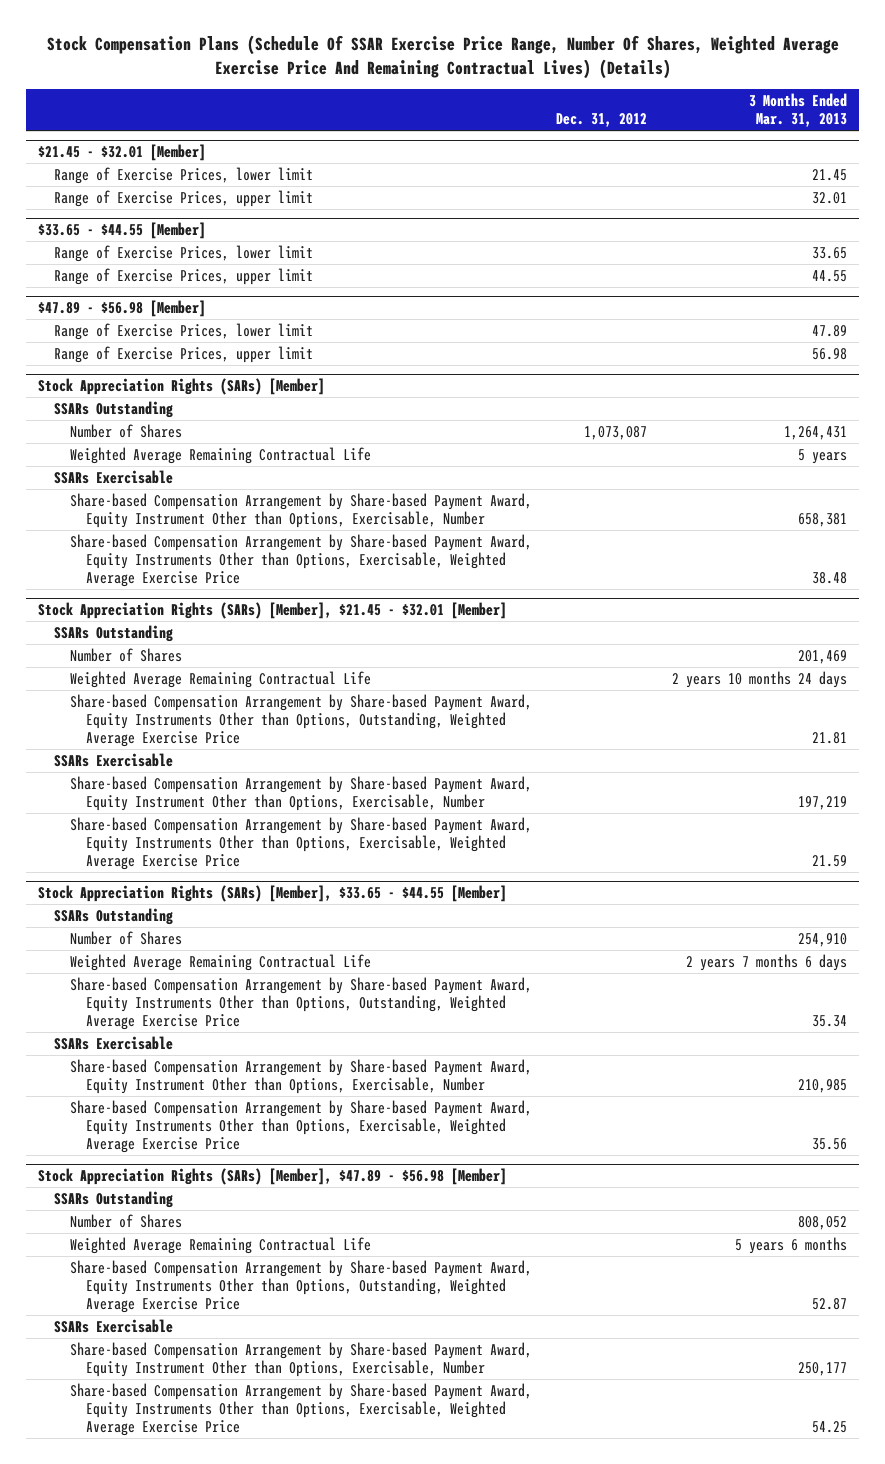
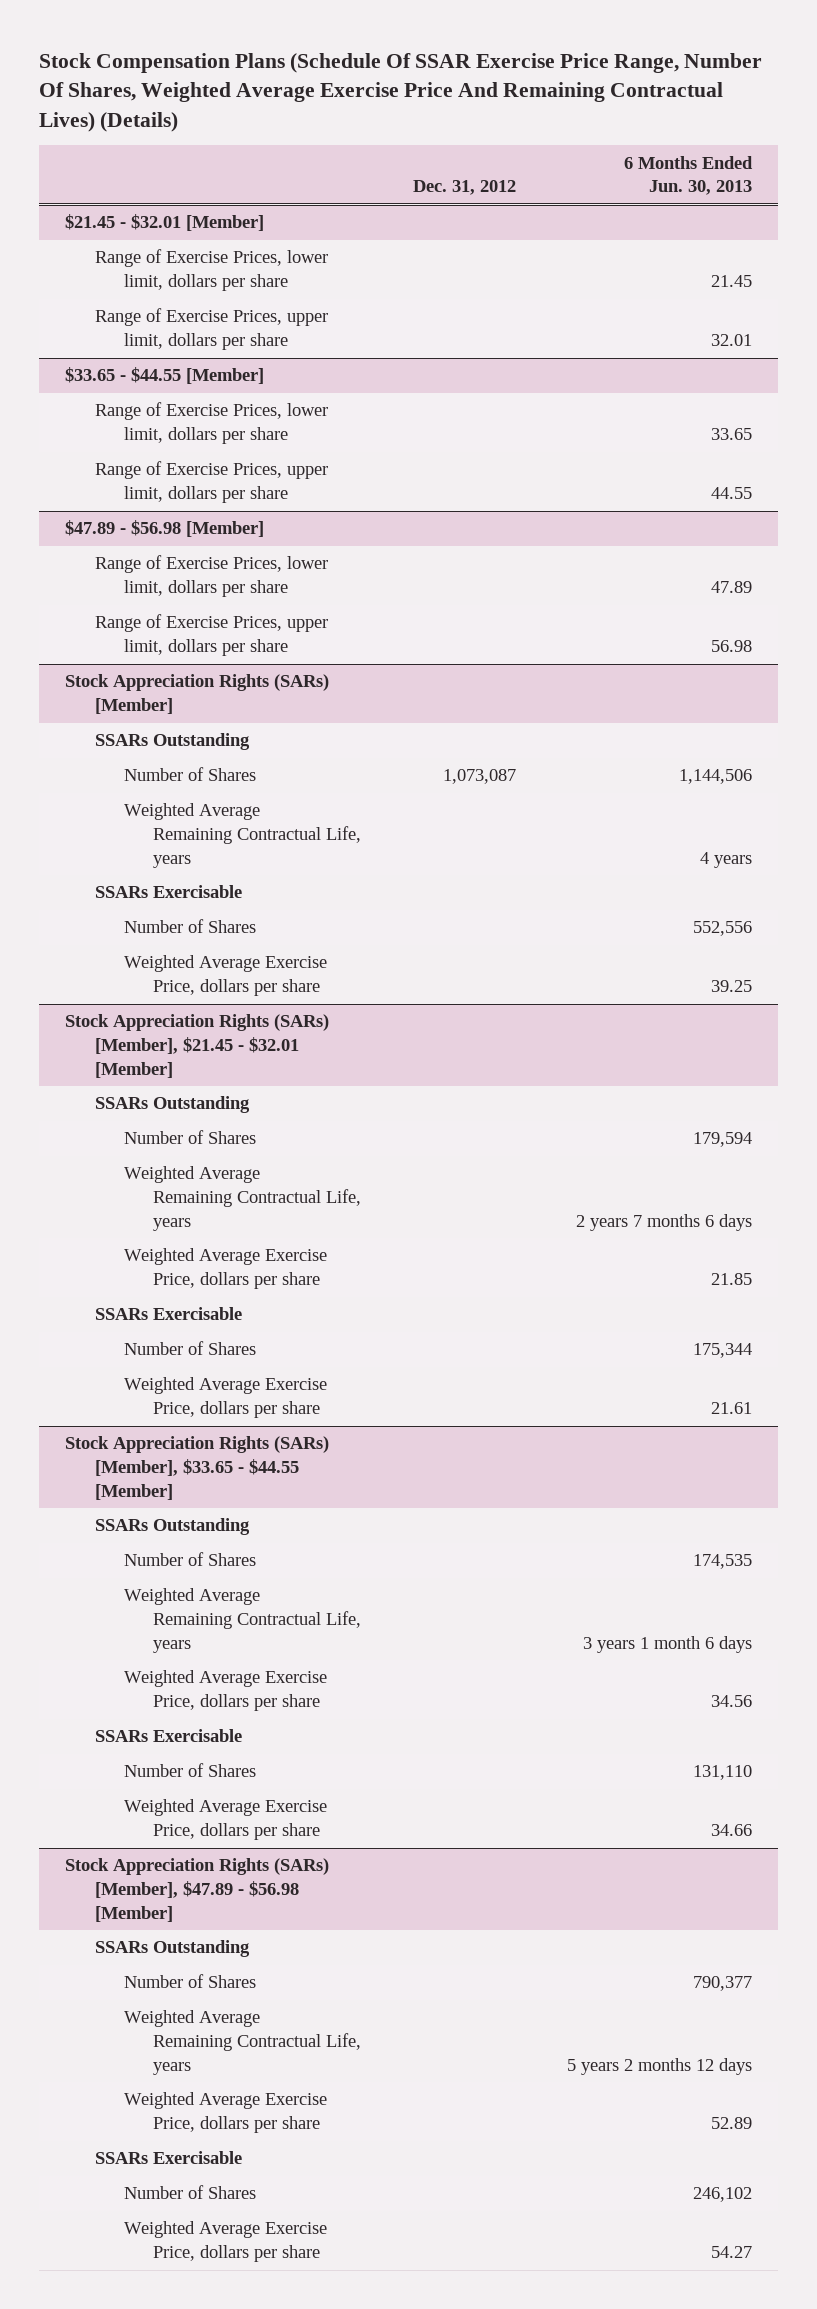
[748,93,847,128] 3 Months Ended Mar. 31, 2013 -> none
none -> [624,155,754,196] 6 Months Ended Jun. 30, 2013
[54,166,314,184] Range of Exercise Prices, lower limit -> [94,249,328,292] Range of Exercise Prices, lower limit, dollars per share
[54,189,314,207] Range of Exercise Prices, upper limit -> [94,308,328,351] Range of Exercise Prices, upper limit, dollars per share
[54,244,314,262] Range of Exercise Prices, lower limit -> [94,402,328,445] Range of Exercise Prices, lower limit, dollars per share
[54,267,314,285] Range of Exercise Prices, upper limit -> [94,461,328,504] Range of Exercise Prices, upper limit, dollars per share
[54,322,314,340] Range of Exercise Prices, lower limit -> [94,555,328,598] Range of Exercise Prices, lower limit, dollars per share
[54,345,314,363] Range of Exercise Prices, upper limit -> [94,614,328,657] Range of Exercise Prices, upper limit, dollars per share
[69,446,371,464] Weighted Average Remaining Contractual Life -> [124,803,362,869] Weighted Average Remaining Contractual Life, years
[69,492,532,528] Share-based Compensation Arrangement by Share-based Payment Award, Equity Instrument Other than Options, Exercisable, Number -> [124,919,257,934] Number of Shares
[69,533,532,588] Share-based Compensation Arrangement by Share-based Payment Award, Equity Instruments Other than Options, Exercisable, Weighted Average Exercise Price -> [124,955,328,997] Weighted Average Exercise Price, dollars per share
[69,670,371,688] Weighted Average Remaining Contractual Life -> [124,1166,362,1232] Weighted Average Remaining Contractual Life, years
[69,693,532,748] Share-based Compensation Arrangement by Share-based Payment Award, Equity Instruments Other than Options, Outstanding, Weighted Average Exercise Price -> [124,1248,328,1290] Weighted Average Exercise Price, dollars per share
[69,775,532,811] Share-based Compensation Arrangement by Share-based Payment Award, Equity Instrument Other than Options, Exercisable, Number -> [124,1341,257,1356] Number of Shares
[69,816,532,871] Share-based Compensation Arrangement by Share-based Payment Award, Equity Instruments Other than Options, Exercisable, Weighted Average Exercise Price -> [124,1377,328,1419] Weighted Average Exercise Price, dollars per share
[69,953,371,971] Weighted Average Remaining Contractual Life -> [124,1588,362,1654] Weighted Average Remaining Contractual Life, years
[69,976,532,1031] Share-based Compensation Arrangement by Share-based Payment Award, Equity Instruments Other than Options, Outstanding, Weighted Average Exercise Price -> [124,1670,328,1712] Weighted Average Exercise Price, dollars per share
[69,1058,532,1094] Share-based Compensation Arrangement by Share-based Payment Award, Equity Instrument Other than Options, Exercisable, Number -> [124,1763,257,1778] Number of Shares
[69,1099,532,1154] Share-based Compensation Arrangement by Share-based Payment Award, Equity Instruments Other than Options, Exercisable, Weighted Average Exercise Price -> [124,1799,328,1841] Weighted Average Exercise Price, dollars per share
[69,1236,371,1254] Weighted Average Remaining Contractual Life -> [124,2010,362,2076] Weighted Average Remaining Contractual Life, years
[69,1259,532,1314] Share-based Compensation Arrangement by Share-based Payment Award, Equity Instruments Other than Options, Outstanding, Weighted Average Exercise Price -> [124,2092,328,2134] Weighted Average Exercise Price, dollars per share
[69,1341,532,1377] Share-based Compensation Arrangement by Share-based Payment Award, Equity Instrument Other than Options, Exercisable, Number -> [124,2185,257,2200] Number of Shares
[69,1382,532,1437] Share-based Compensation Arrangement by Share-based Payment Award, Equity Instruments Other than Options, Exercisable, Weighted Average Exercise Price -> [124,2221,328,2263] Weighted Average Exercise Price, dollars per share

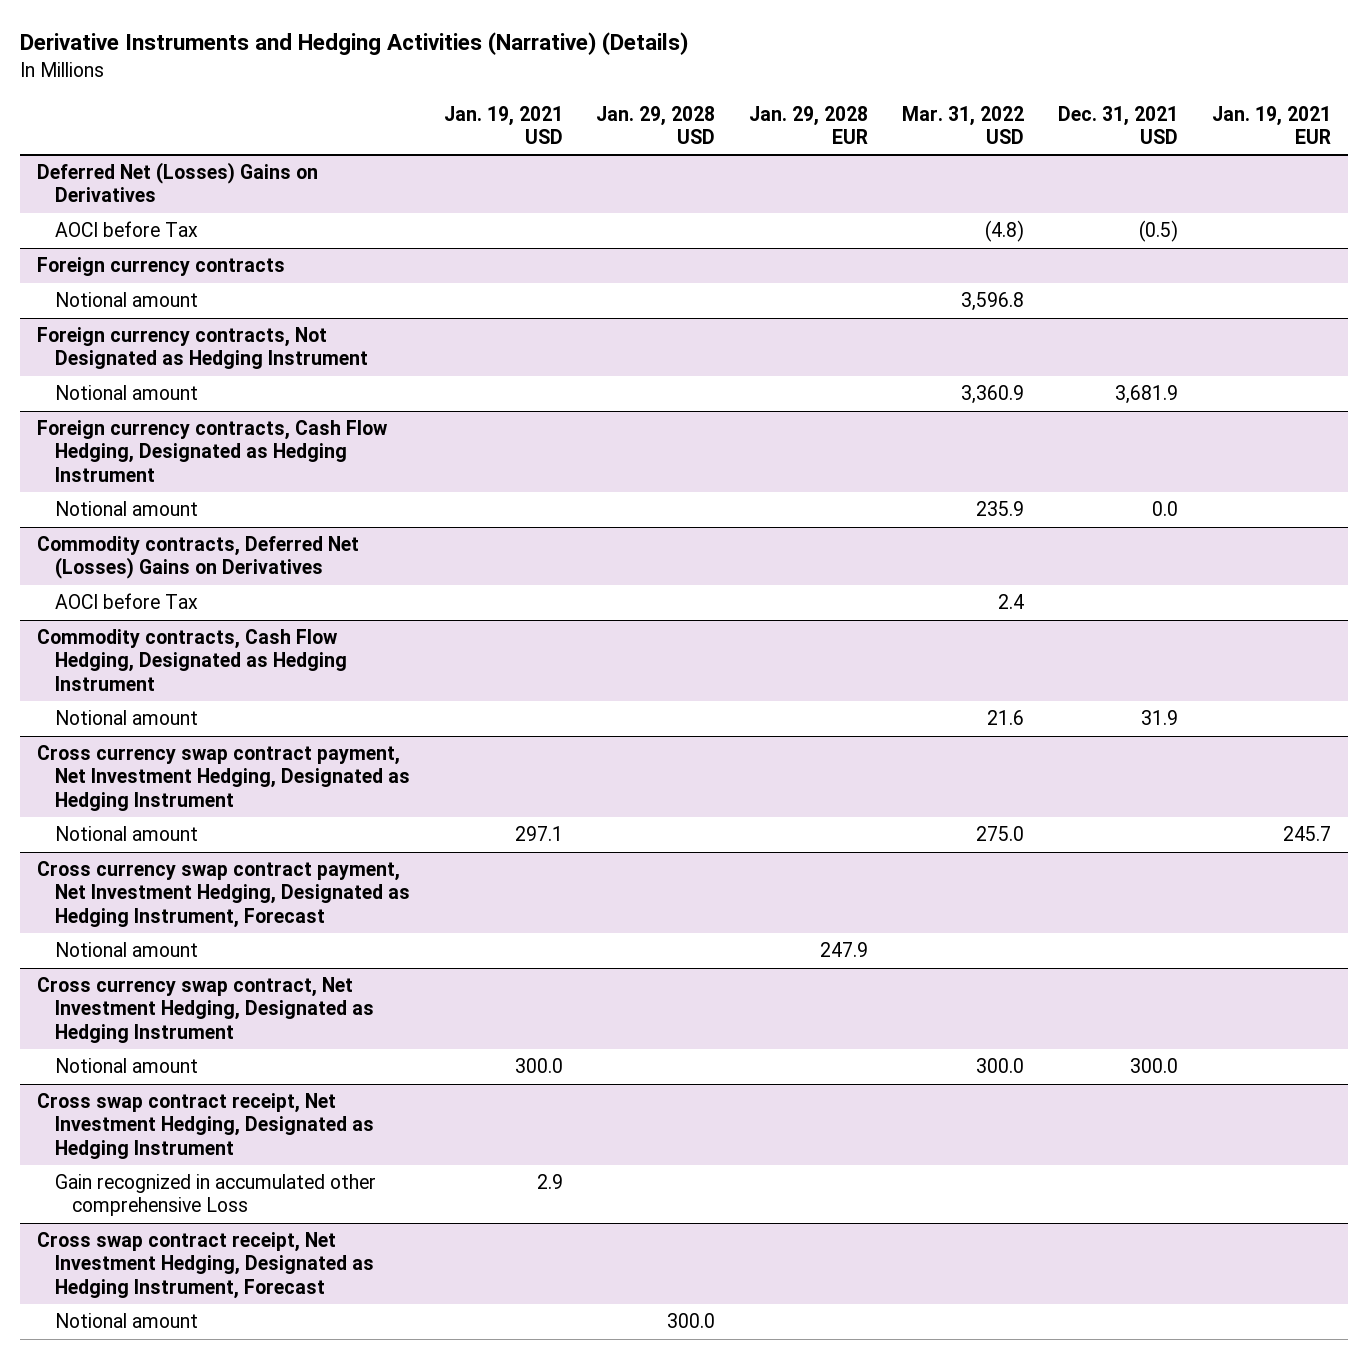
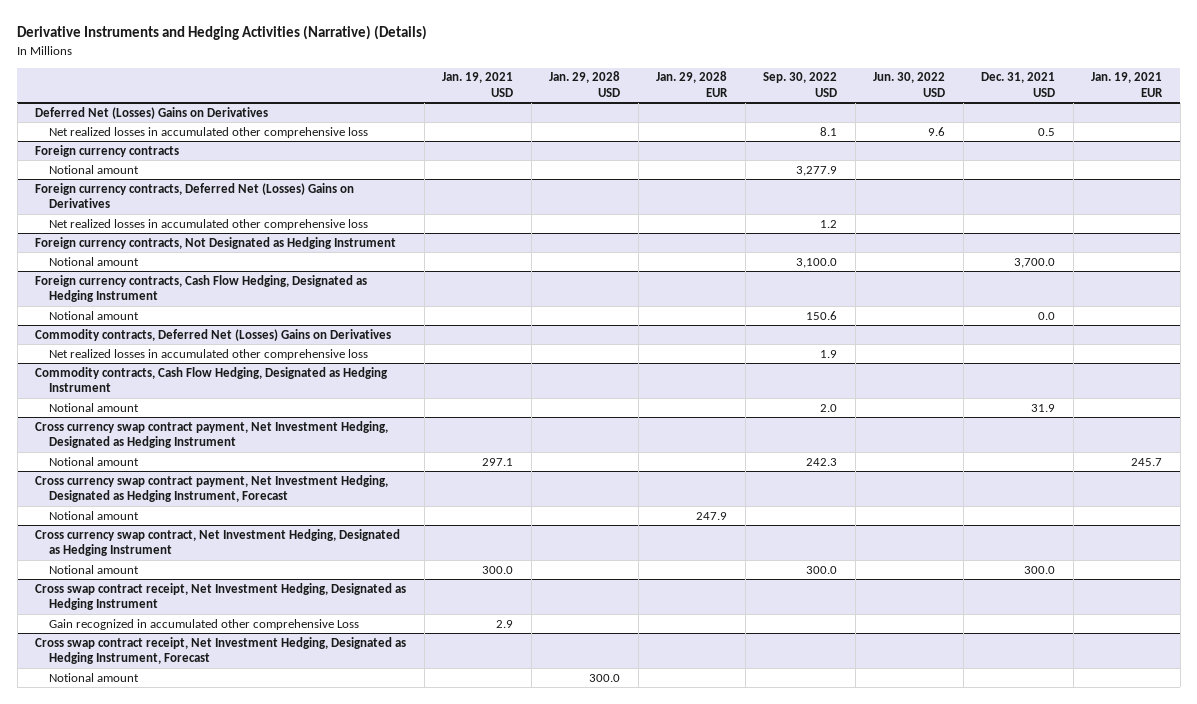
[902,105,1025,144] Mar. 31, 2022 USD -> none
none -> [763,72,838,98] Sep. 30, 2022 USD
none -> [873,72,946,98] Jun. 30, 2022 USD
[54,221,198,238] AOCI before Tax -> none
none -> [49,126,369,138] Net realized losses in accumulated other comprehensive loss
none -> [35,182,355,209] Foreign currency contracts, Deferred Net (Losses) Gains on Derivatives
none -> [49,218,369,230] Net realized losses in accumulated other comprehensive loss
[1114,385,1178,405] 3,681.9 -> [1014,257,1056,268] 3,700.0
[54,593,198,610] AOCI before Tax -> [49,348,369,360] Net realized losses in accumulated other comprehensive loss

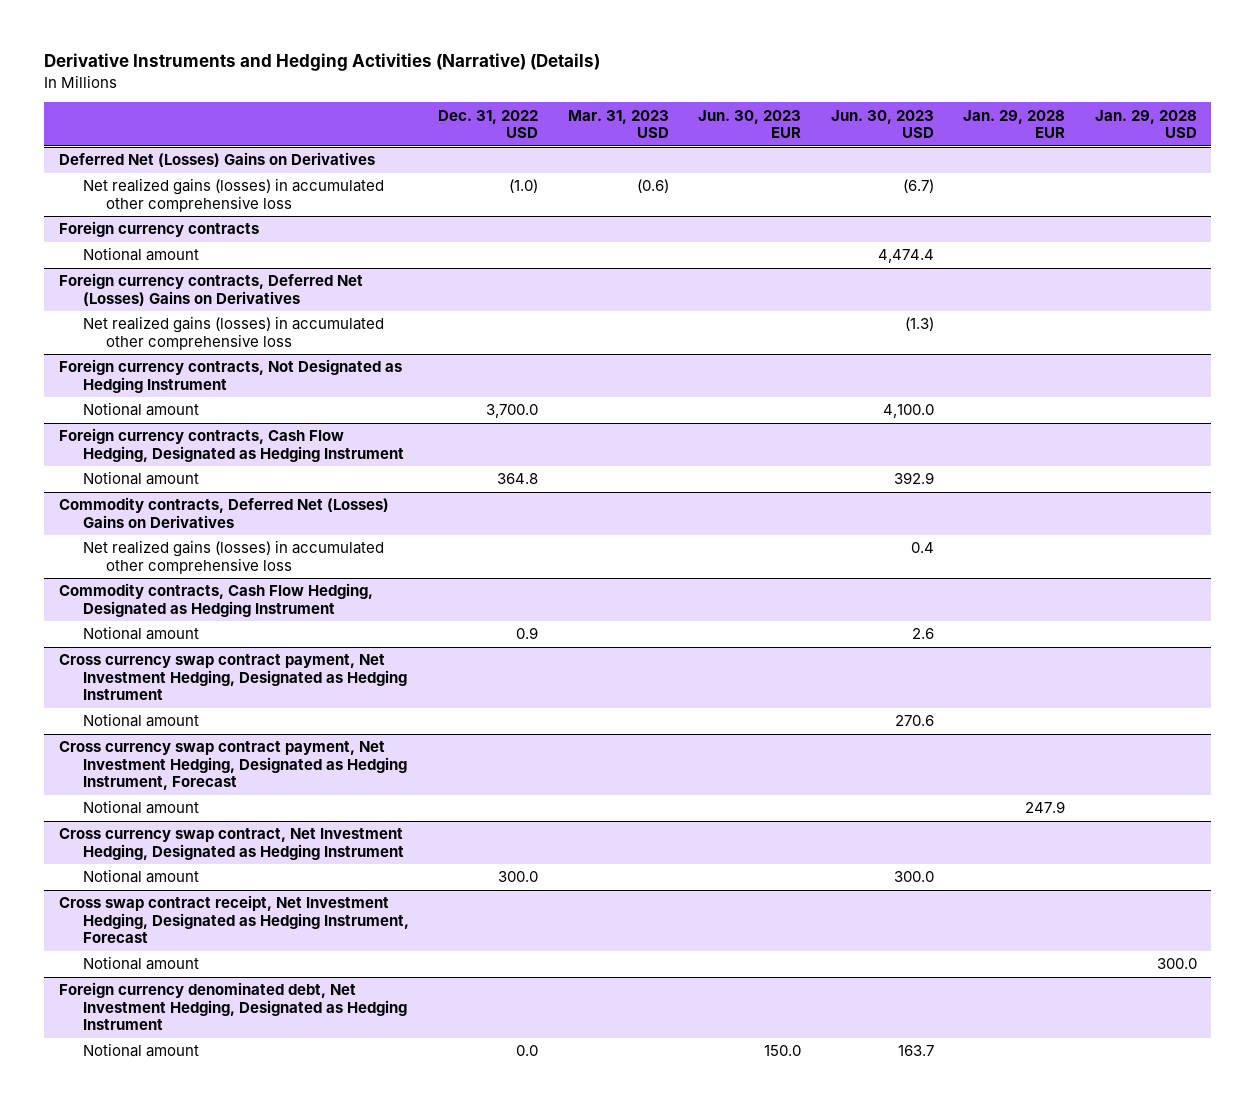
[442,72,514,98] Jan. 19, 2021 USD -> none
[763,72,838,98] Sep. 30, 2022 USD -> none
[873,72,946,98] Jun. 30, 2022 USD -> none
[981,72,1056,98] Dec. 31, 2021 USD -> none
[1091,72,1164,98] Jan. 19, 2021 EUR -> none
none -> [438,109,539,139] Dec. 31, 2022 USD
none -> [567,109,669,139] Mar. 31, 2023 USD
none -> [698,109,802,139] Jun. 30, 2023 EUR
none -> [830,109,934,139] Jun. 30, 2023 USD
[49,126,369,138] Net realized losses in accumulated other comprehensive loss -> [82,178,384,212] Net realized gains (losses) in accumulated other comprehensive loss
[49,218,369,230] Net realized losses in accumulated other comprehensive loss -> [82,316,384,350] Net realized gains (losses) in accumulated other comprehensive loss
[49,348,369,360] Net realized losses in accumulated other comprehensive loss -> [82,540,384,574] Net realized gains (losses) in accumulated other comprehensive loss
[35,582,407,611] Cross swap contract receipt, Net Investment Hedging, Designated as Hedging Instrument -> none
[49,618,360,630] Gain recognized in accumulated other comprehensive Loss -> none
none -> [59,982,407,1031] Foreign currency denominated debt, Net Investment Hedging, Designated as Hedging Instrument
none -> [82,1043,199,1058] Notional amount

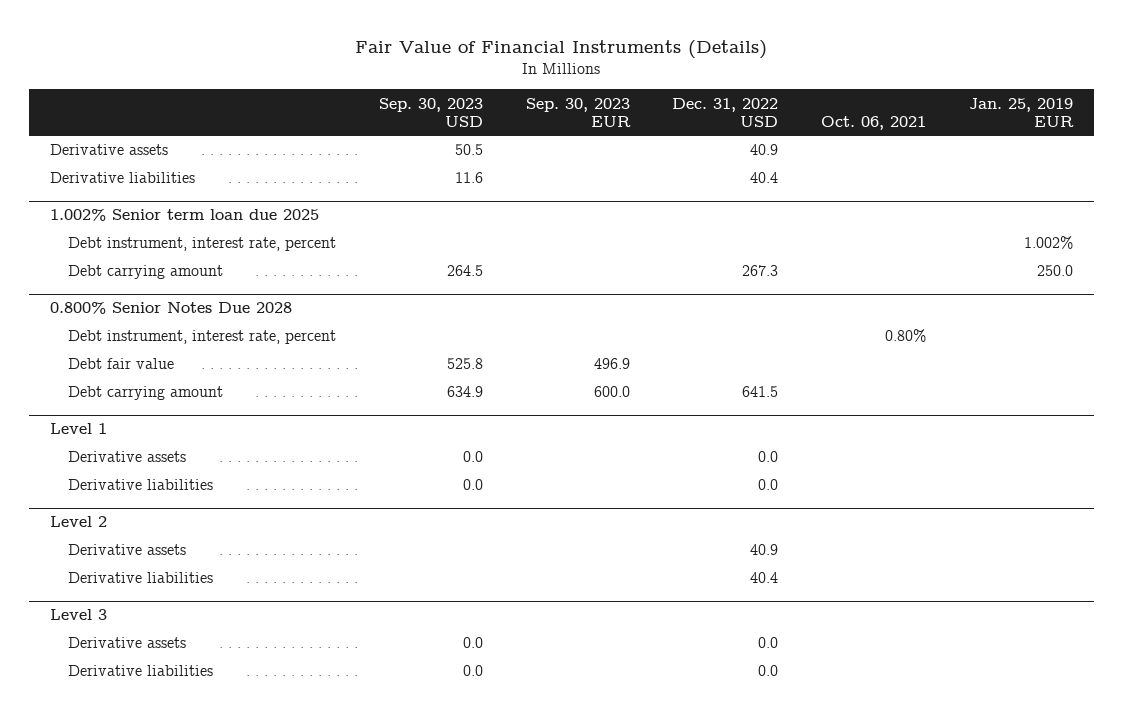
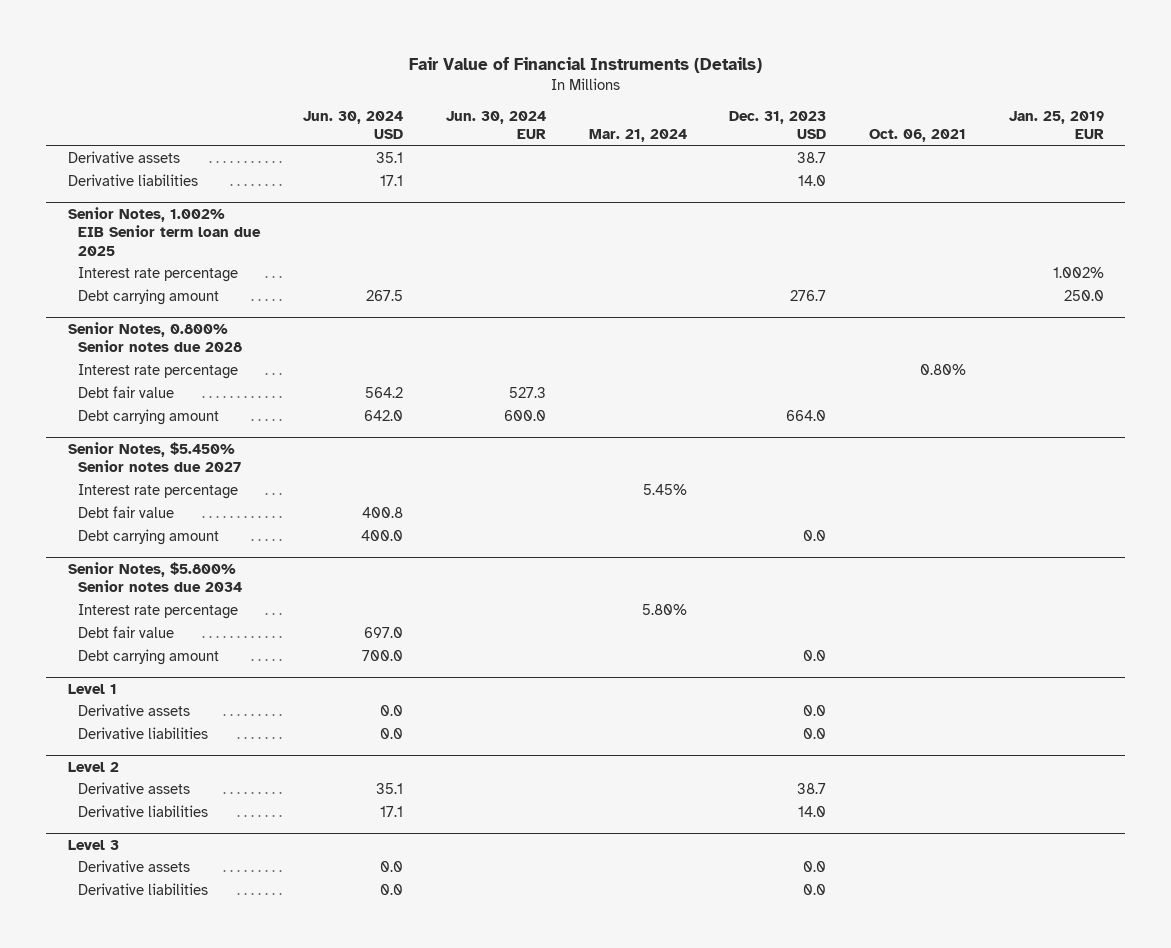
[379,97,484,127] Sep. 30, 2023 USD -> none
[525,97,631,127] Sep. 30, 2023 EUR -> none
[672,97,779,127] Dec. 31, 2022 USD -> none
none -> [303,110,404,140] Jun. 30, 2024 USD
none -> [445,110,546,140] Jun. 30, 2024 EUR
none -> [588,129,687,143] Mar. 21, 2024
none -> [729,110,827,140] Dec. 31, 2023 USD
[49,209,319,222] 1.002% Senior term loan due 2025 -> [67,206,262,257] Senior Notes, 1.002% EIB Senior term loan due 2025
[68,237,337,252] Debt instrument, interest rate, percent -> [78,267,239,283] Interest rate percentage
[49,302,292,315] 0.800% Senior Notes Due 2028 -> [67,321,243,353] Senior Notes, 0.800% Senior notes due 2028
[68,330,337,345] Debt instrument, interest rate, percent -> [78,364,239,380] Interest rate percentage
none -> [67,441,242,473] Senior Notes, $5.450% Senior notes due 2027
none -> [78,484,239,500] Interest rate percentage
none -> [78,506,175,519] Debt fair value
none -> [78,529,220,546] Debt carrying amount
none -> [67,561,243,593] Senior Notes, $5.800% Senior notes due 2034
none -> [78,604,239,620] Interest rate percentage
none -> [78,626,175,639] Debt fair value
none -> [78,649,220,666] Debt carrying amount

